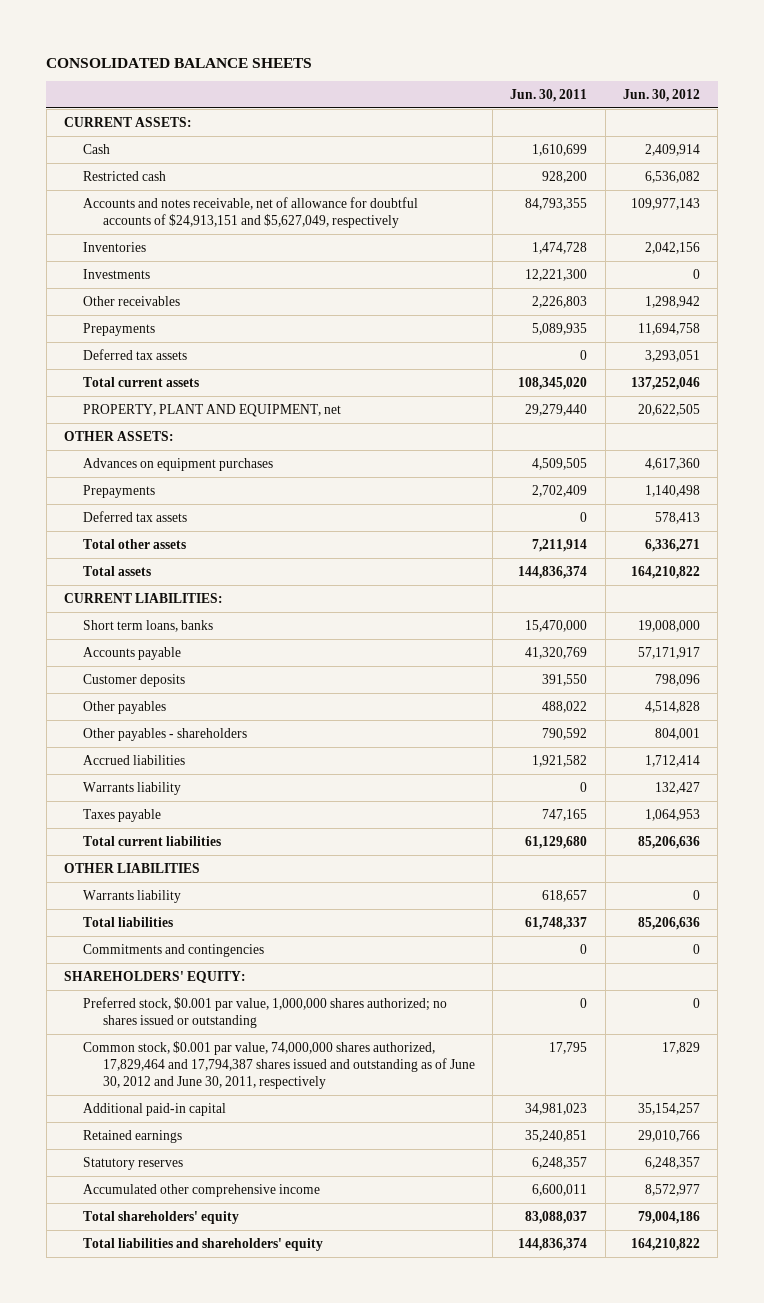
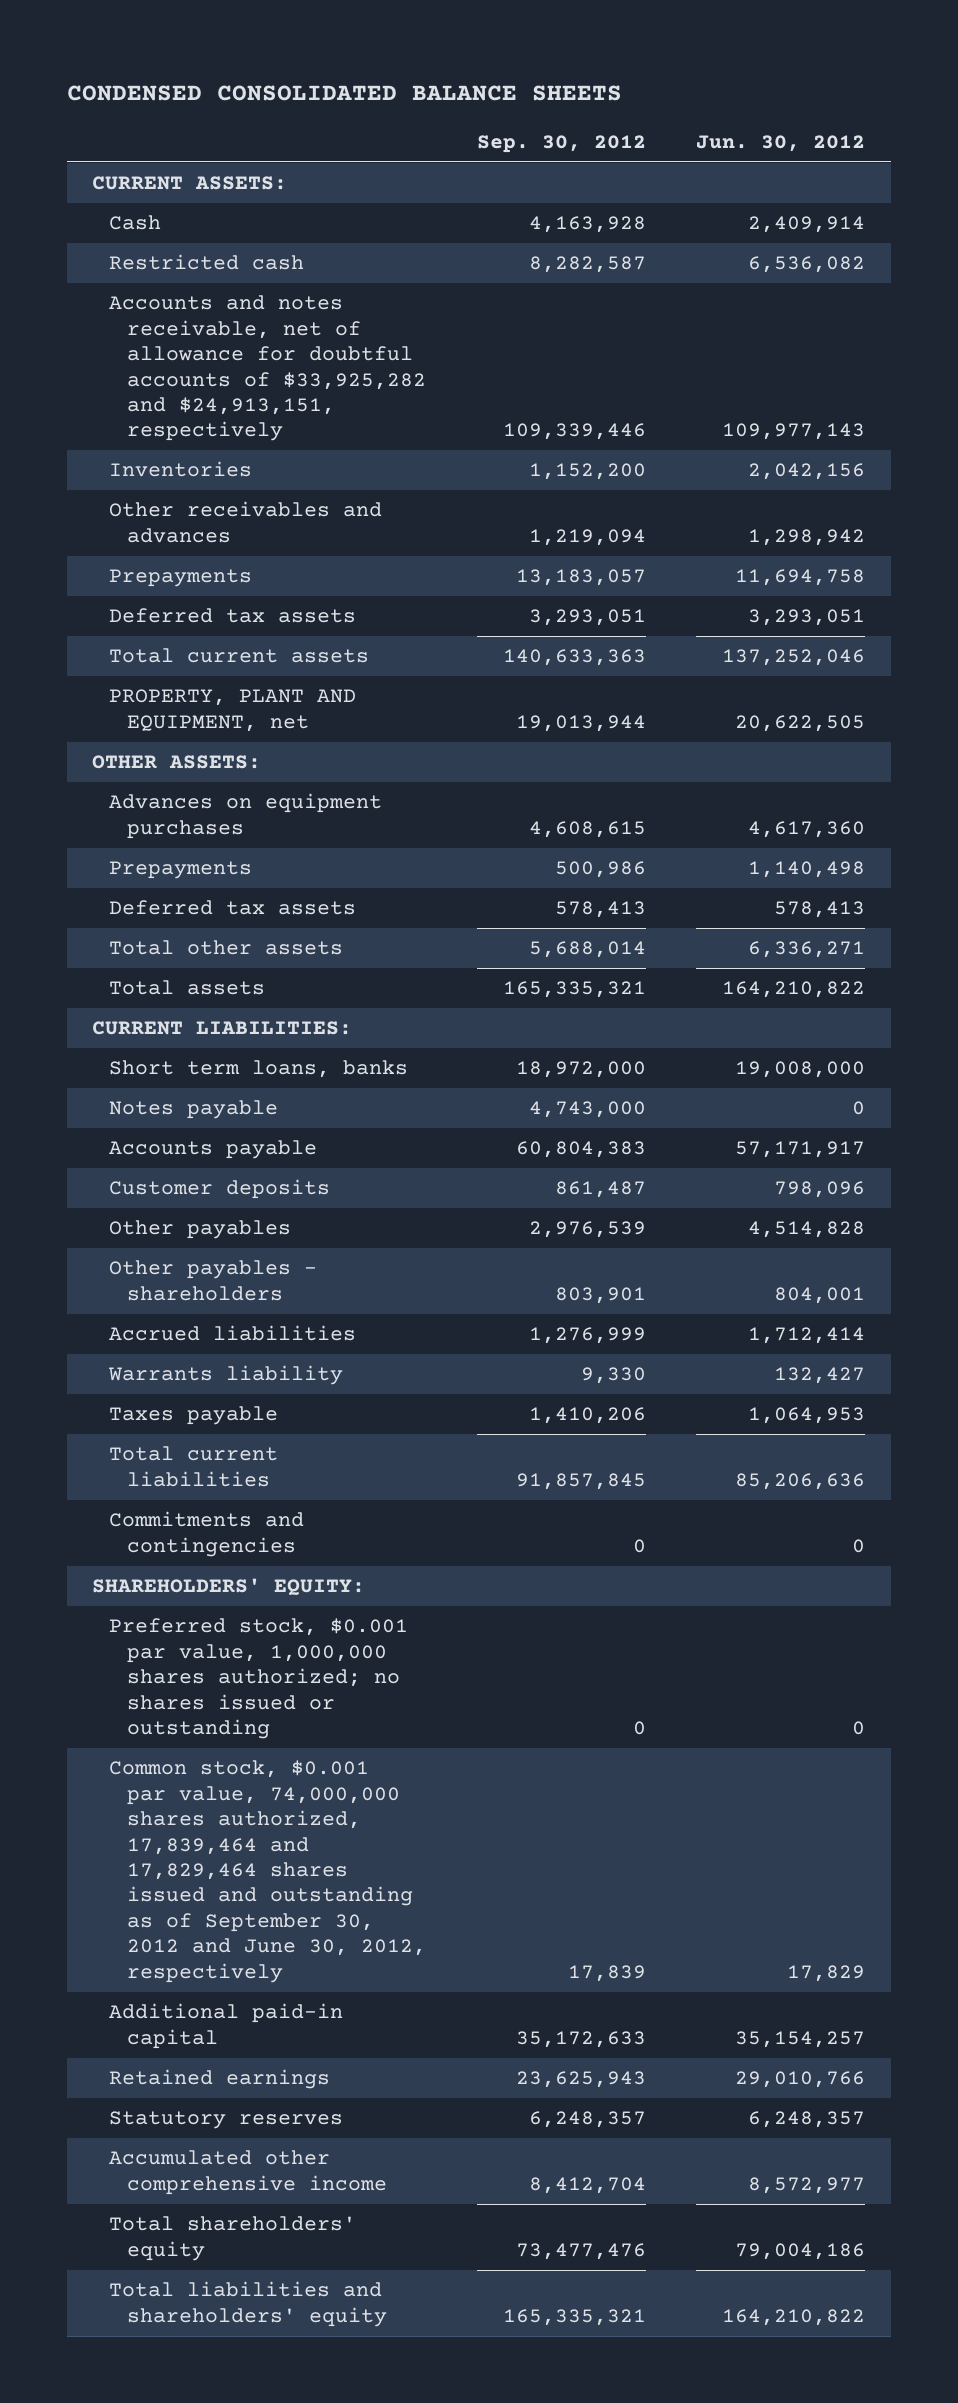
[46,57,313,68] CONSOLIDATED BALANCE SHEETS -> [66,84,622,101] CONDENSED CONSOLIDATED BALANCE SHEETS
[510,88,588,102] Jun. 30, 2011 -> none
none -> [476,134,646,153] Sep. 30, 2012
[83,196,419,229] Accounts and notes receivable, net of allowance for doubtful accounts of $24,913,151 and $5,627,049, respectively -> [109,295,426,442] Accounts and notes receivable, net of allowance for doubtful accounts of $33,925,282 and $24,913,151, respectively
[83,268,151,279] Investments -> none
[83,295,181,306] Other receivables -> [109,501,383,543] Other receivables and advances
none -> [109,1100,279,1120] Notes payable
[64,862,201,873] OTHER LIABILITIES -> none
[83,889,182,903] Warrants liability -> none
[83,916,174,927] Total liabilities -> none
[83,1040,475,1090] Common stock, $0.001 par value, 74,000,000 shares authorized, 17,829,464 and 17,794,387 shares issued and outstanding as of June 30, 2012 and June 30, 2011, respectively -> [109,1760,426,1983] Common stock, $0.001 par value, 74,000,000 shares authorized, 17,839,464 and 17,829,464 shares issued and outstanding as of September 30, 2012 and June 30, 2012, respectively

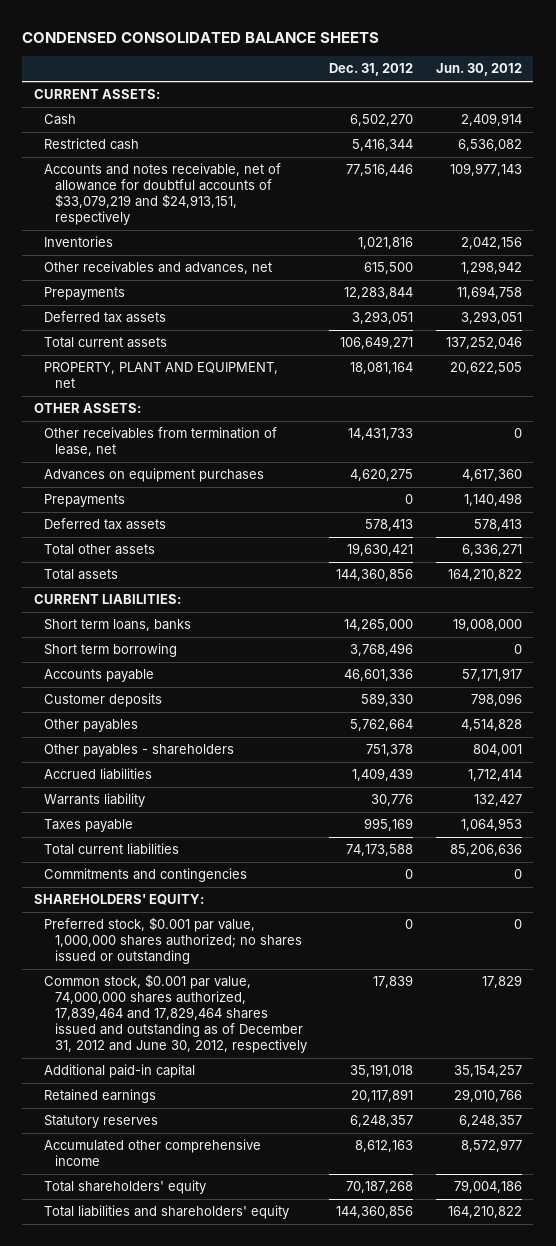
[476,134,646,153] Sep. 30, 2012 -> none
none -> [329,63,414,77] Dec. 31, 2012
[109,295,426,442] Accounts and notes receivable, net of allowance for doubtful accounts of $33,925,282 and $24,913,151, respectively -> [44,163,282,225] Accounts and notes receivable, net of allowance for doubtful accounts of $33,079,219 and $24,913,151, respectively
[109,501,383,543] Other receivables and advances -> [44,261,273,275] Other receivables and advances, net
none -> [44,427,278,457] Other receivables from termination of lease, net
[109,1100,279,1120] Notes payable -> none
none -> [44,643,178,658] Short term borrowing
[109,1760,426,1983] Common stock, $0.001 par value, 74,000,000 shares authorized, 17,839,464 and 17,829,464 shares issued and outstanding as of September 30, 2012 and June 30, 2012, respectively -> [44,974,307,1053] Common stock, $0.001 par value, 74,000,000 shares authorized, 17,839,464 and 17,829,464 shares issued and outstanding as of December 31, 2012 and June 30, 2012, respectively

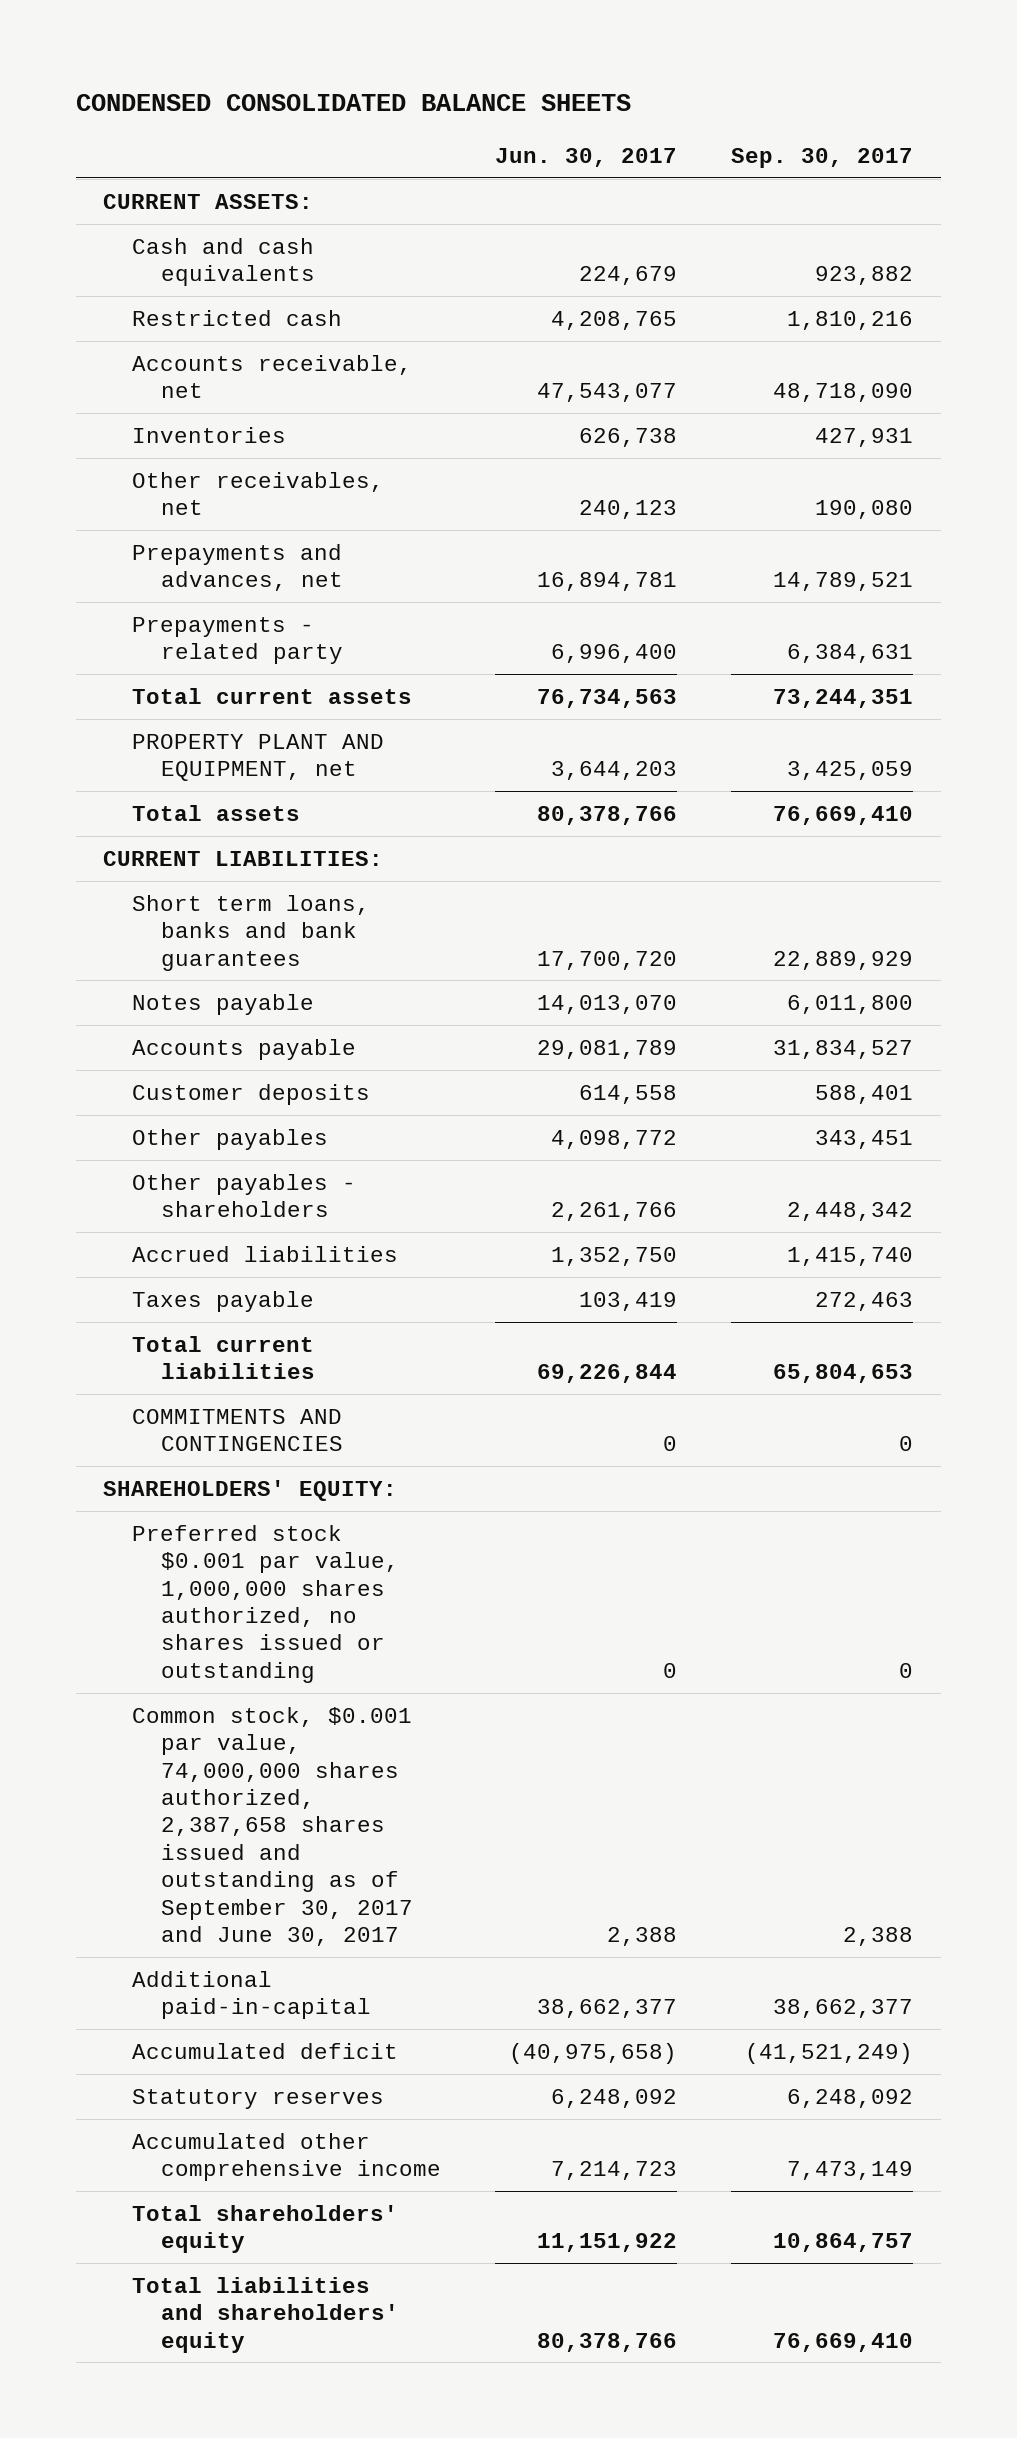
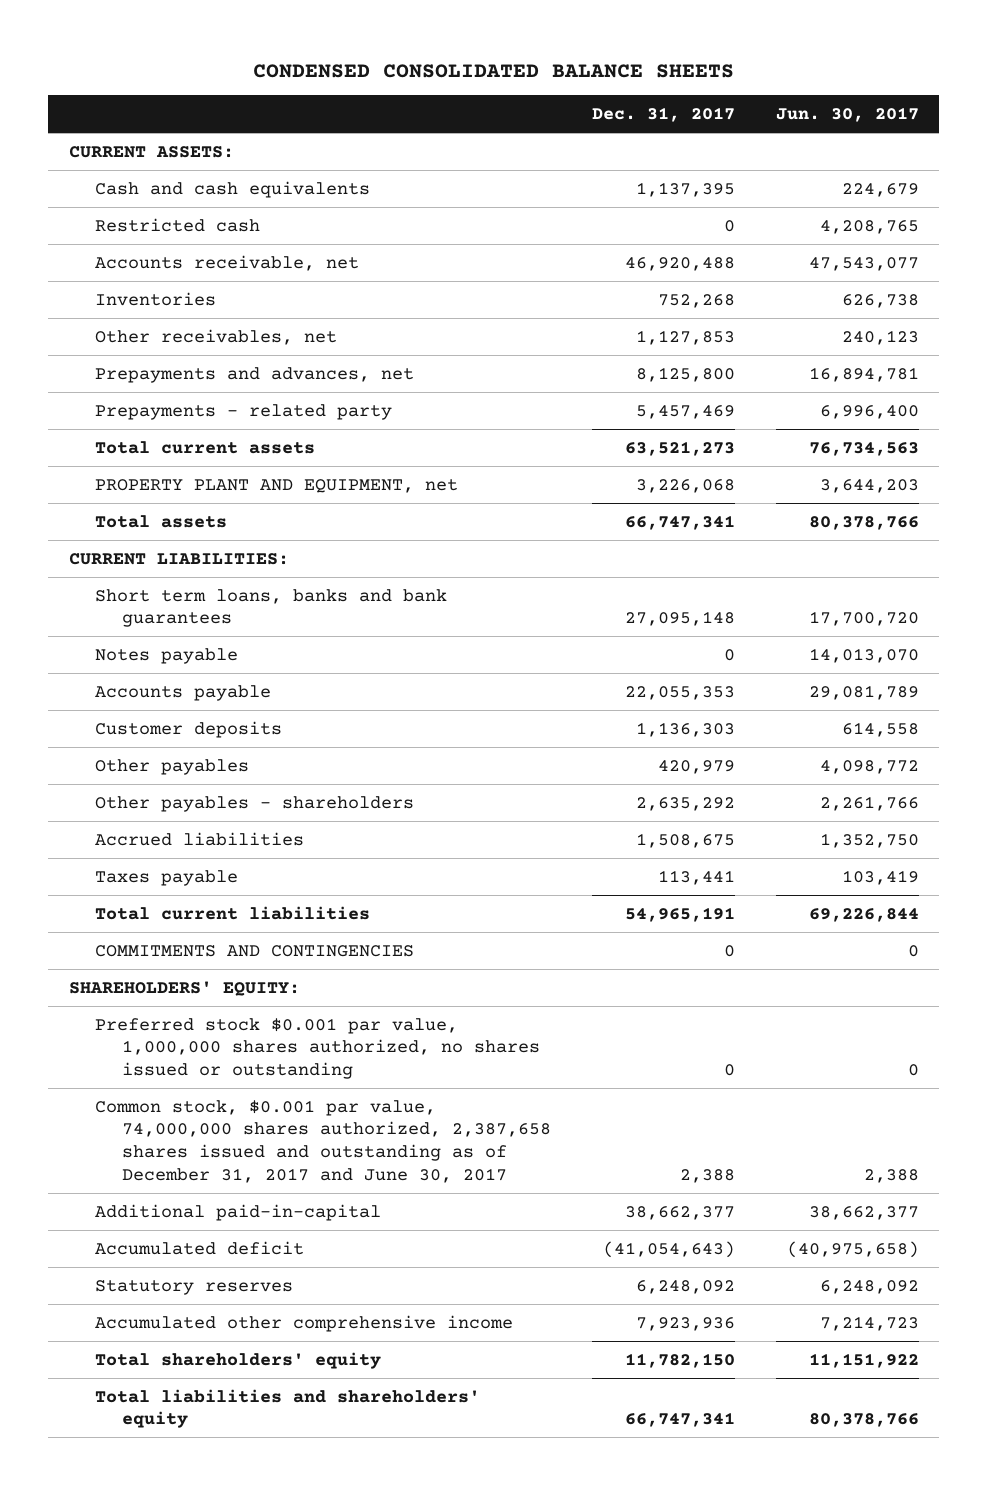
[731,147,914,168] Sep. 30, 2017 -> none
none -> [591,107,735,123] Dec. 31, 2017
[131,1706,413,1946] Common stock, $0.001 par value, 74,000,000 shares authorized, 2,387,658 shares issued and outstanding as of September 30, 2017 and June 30, 2017 -> [95,1099,551,1183] Common stock, $0.001 par value, 74,000,000 shares authorized, 2,387,658 shares issued and outstanding as of December 31, 2017 and June 30, 2017

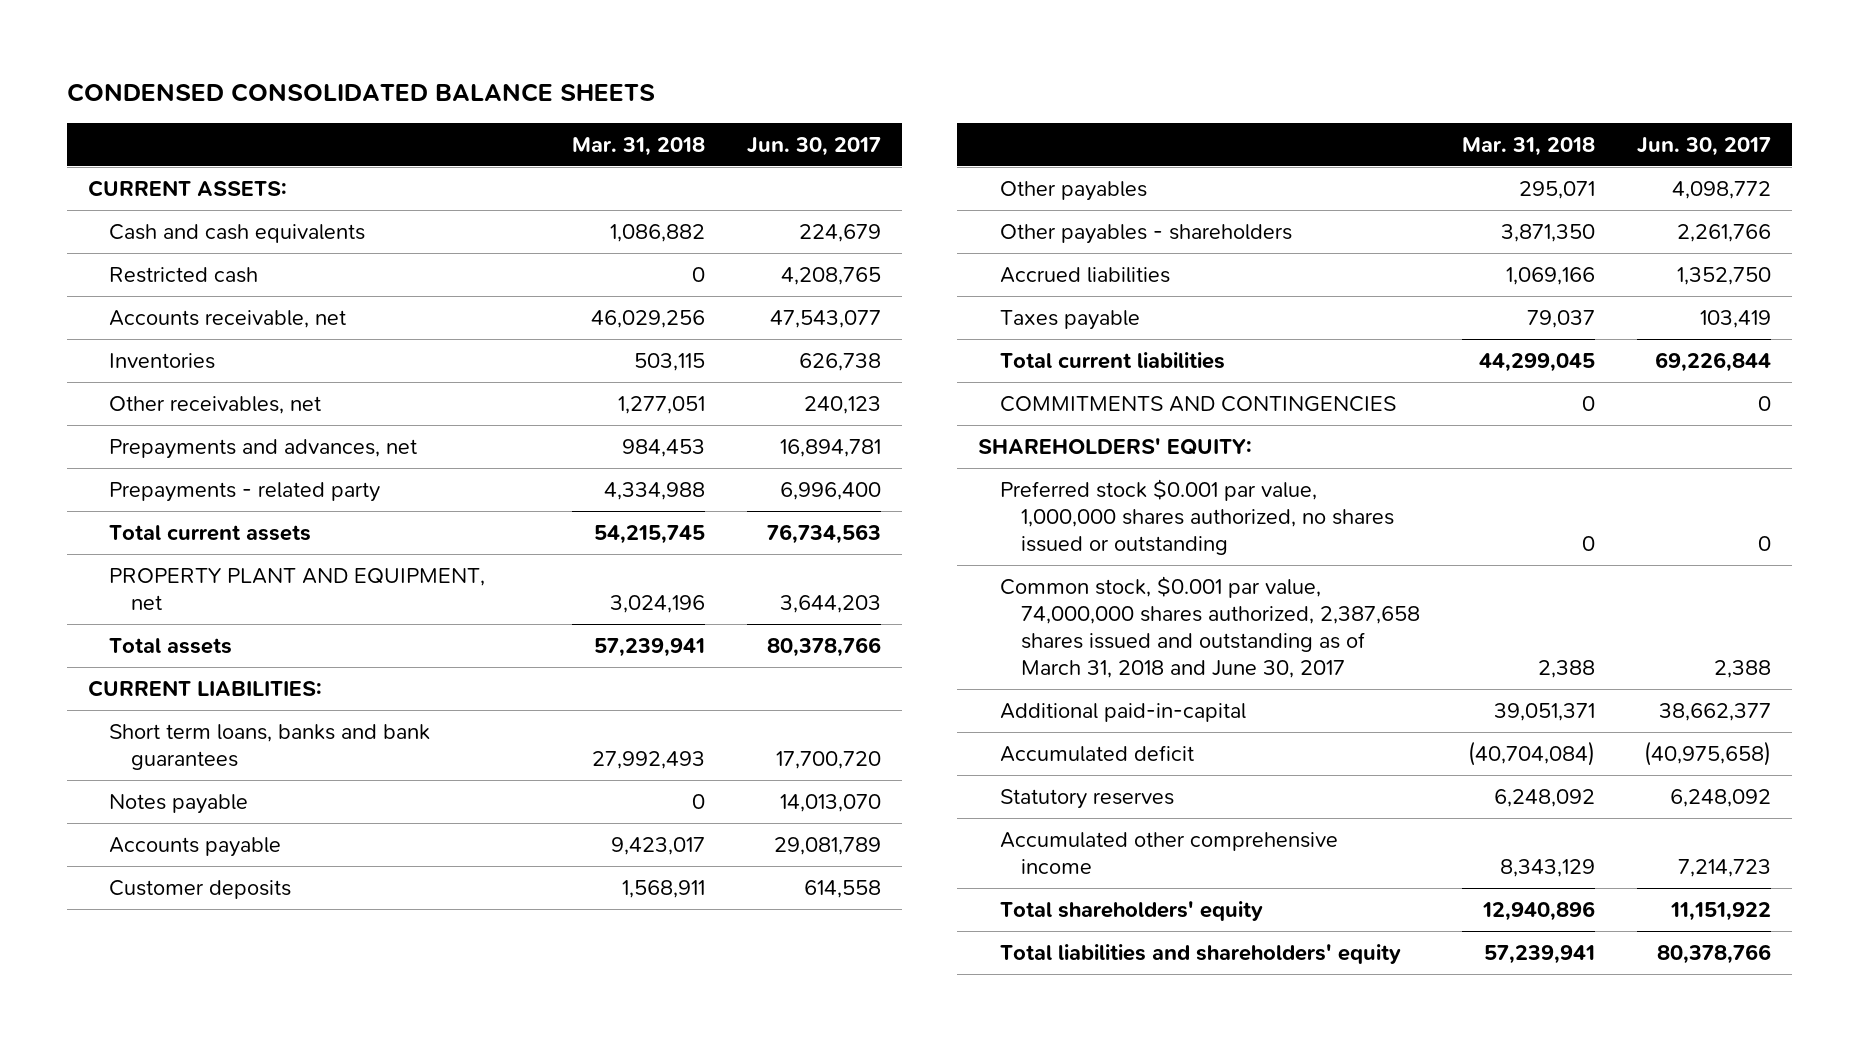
[591,107,735,123] Dec. 31, 2017 -> none
none -> [572,136,706,156] Mar. 31, 2018
[95,1099,551,1183] Common stock, $0.001 par value, 74,000,000 shares authorized, 2,387,658 shares issued and outstanding as of December 31, 2017 and June 30, 2017 -> [999,576,1421,678] Common stock, $0.001 par value, 74,000,000 shares authorized, 2,387,658 shares issued and outstanding as of March 31, 2018 and June 30, 2017

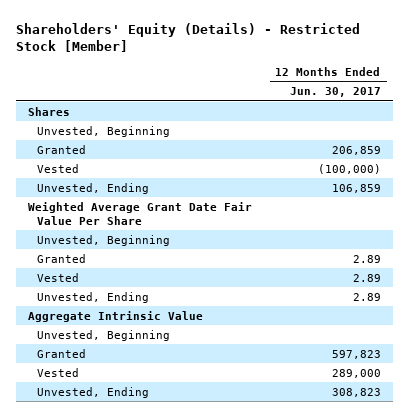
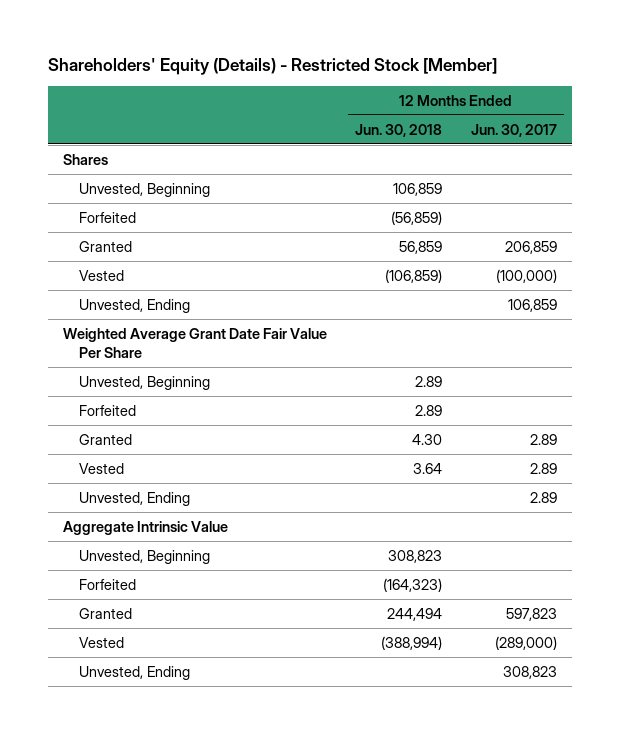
none -> [355,123,443,137] Jun. 30, 2018
none -> [79,211,137,223] Forfeited
none -> [79,404,137,416] Forfeited
none -> [79,578,137,590] Forfeited
[331,368,381,378] 289,000 -> [495,635,558,650] (289,000)

